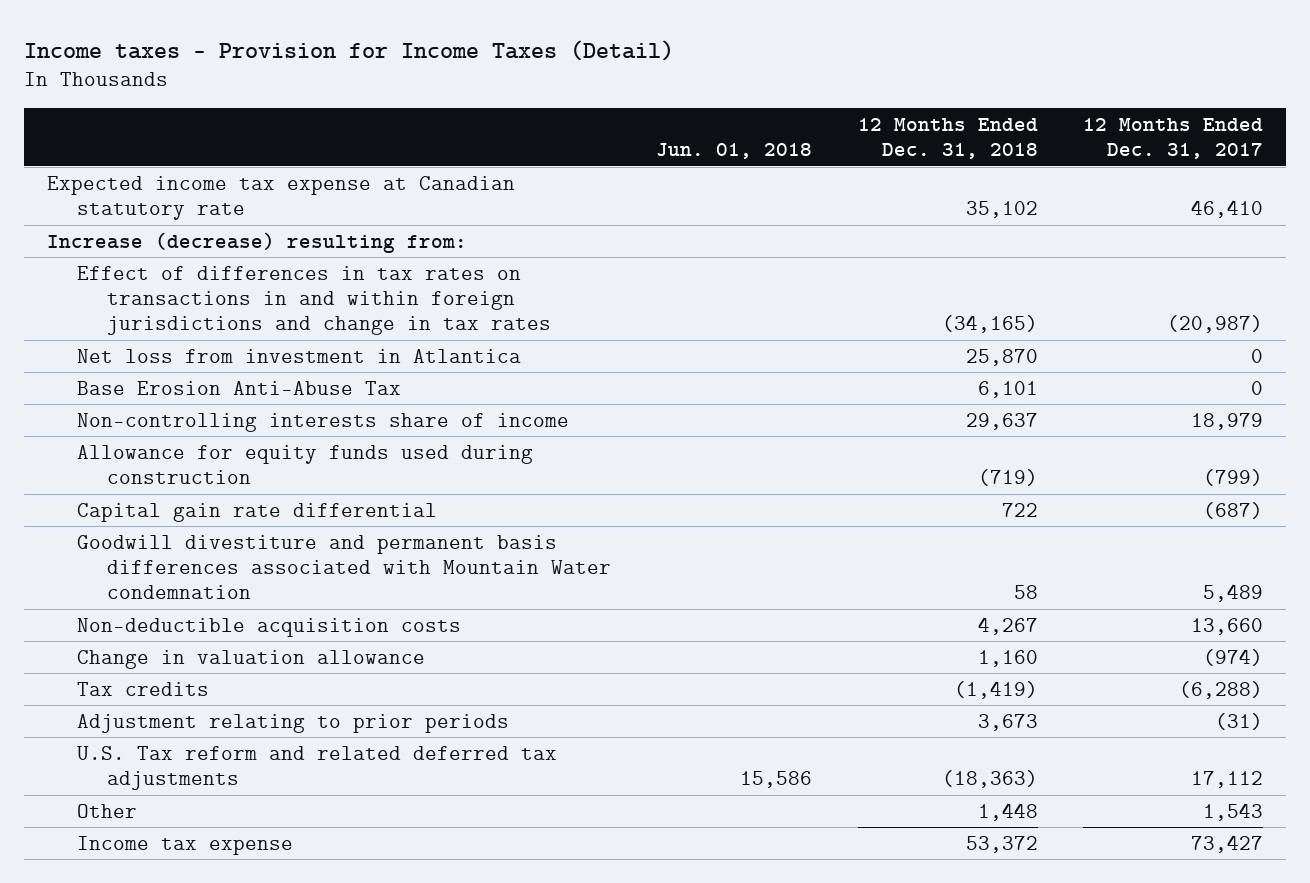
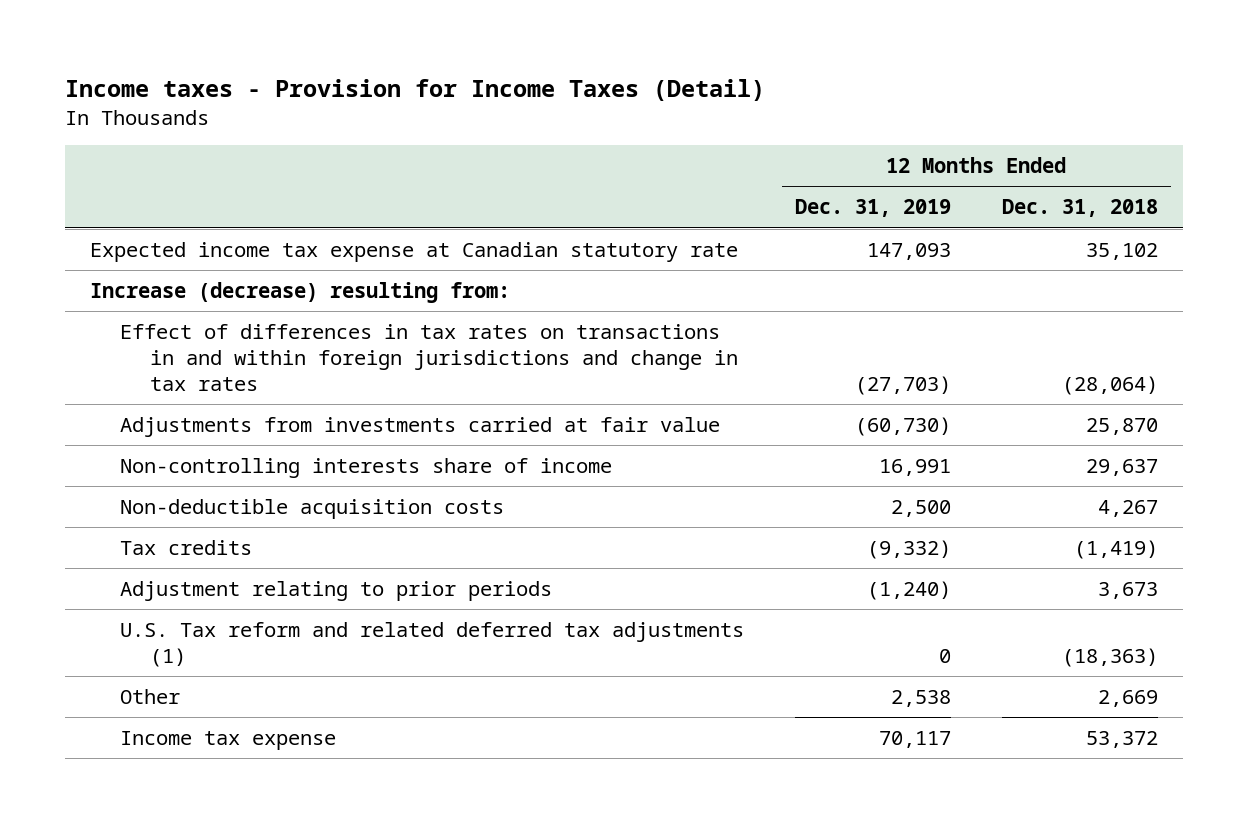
[656,142,813,159] Jun. 01, 2018 -> none
[1083,117,1264,159] 12 Months Ended Dec. 31, 2017 -> none
none -> [795,199,952,218] Dec. 31, 2019
[76,380,401,395] Base Erosion Anti-Abuse Tax -> none
[941,315,1038,334] (34,165) -> [1061,376,1158,396] (28,064)
[76,348,521,363] Net loss from investment in Atlantica -> [120,417,721,438] Adjustments from investments carried at fair value
[76,444,533,484] Allowance for equity funds used during construction -> none
[76,502,437,522] Capital gain rate differential -> none
[76,534,611,600] Goodwill divestiture and permanent basis differences associated with Mountain Water condemnation -> none
[76,649,425,669] Change in valuation allowance -> none
[76,745,557,790] U.S. Tax reform and related deferred tax adjustments -> [120,622,745,668] U.S. Tax reform and related deferred tax adjustments (1)
[977,802,1038,821] 1,448 -> [1097,690,1158,708] 2,669

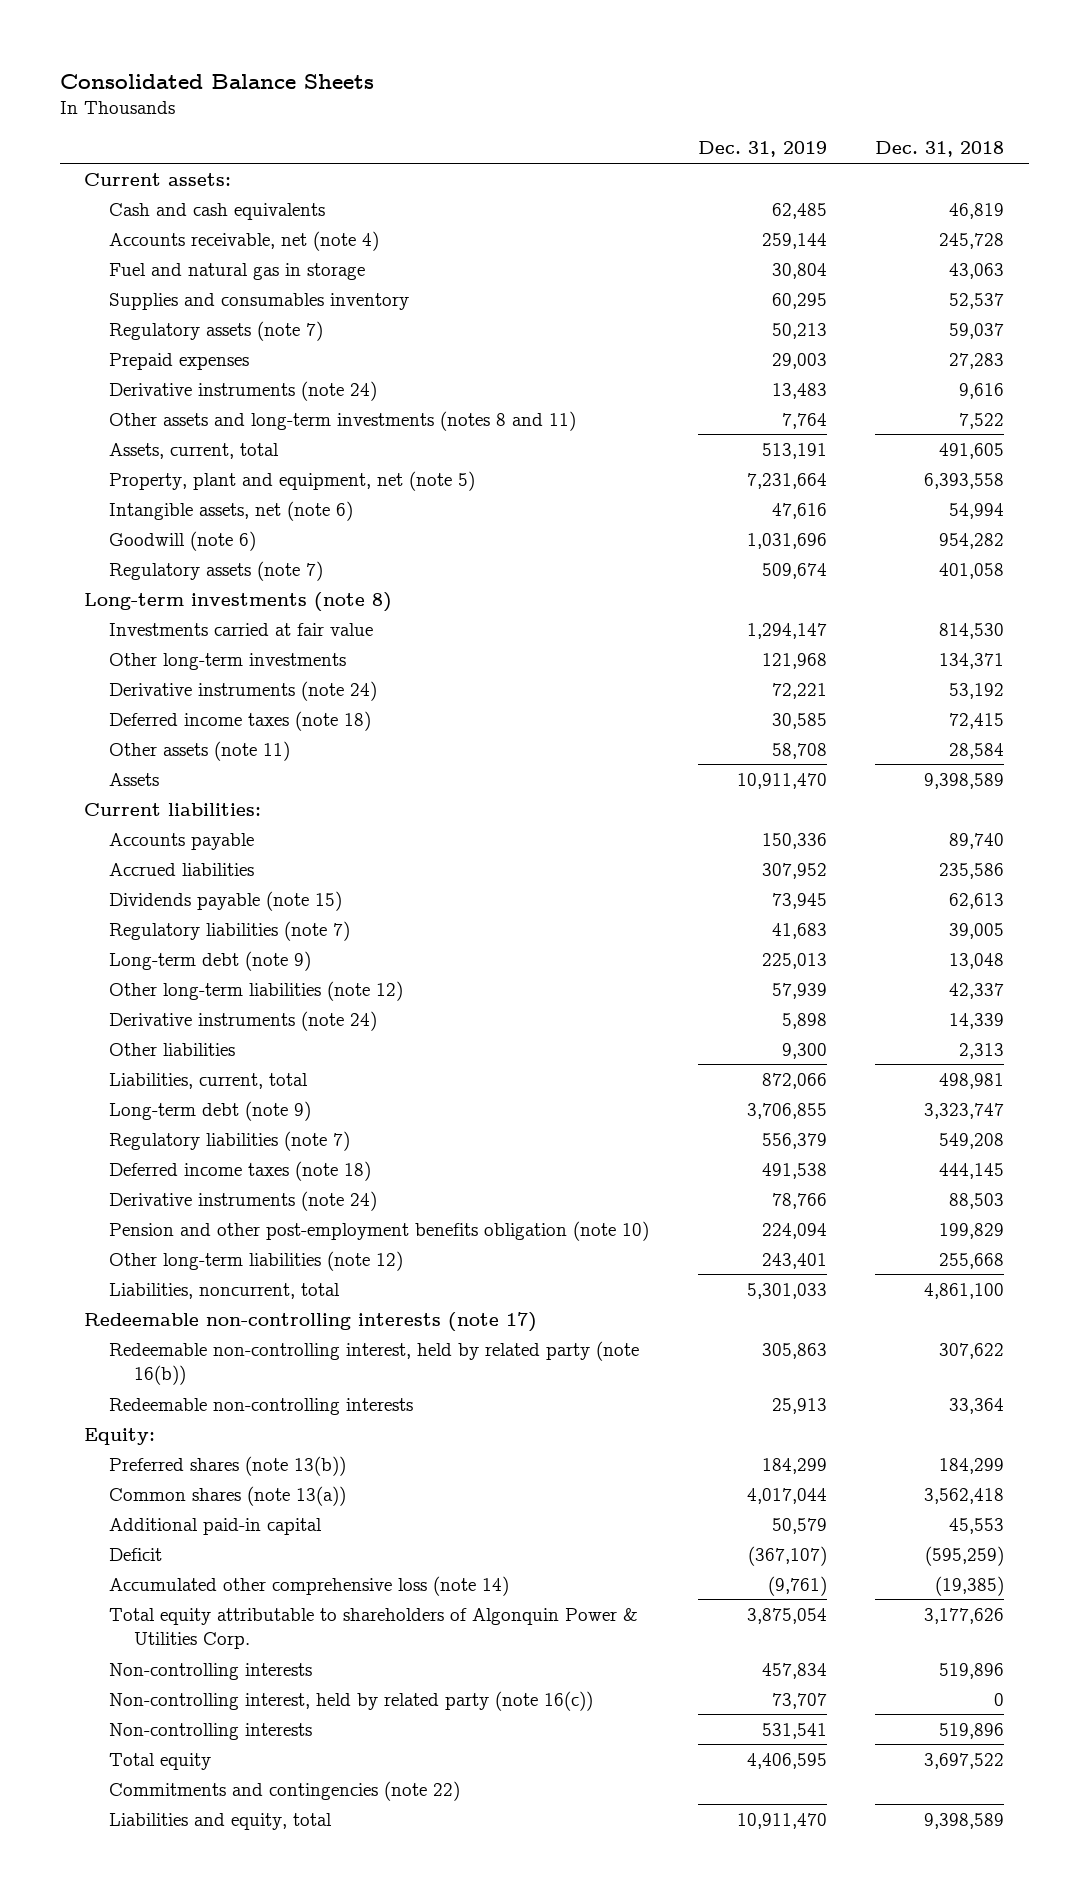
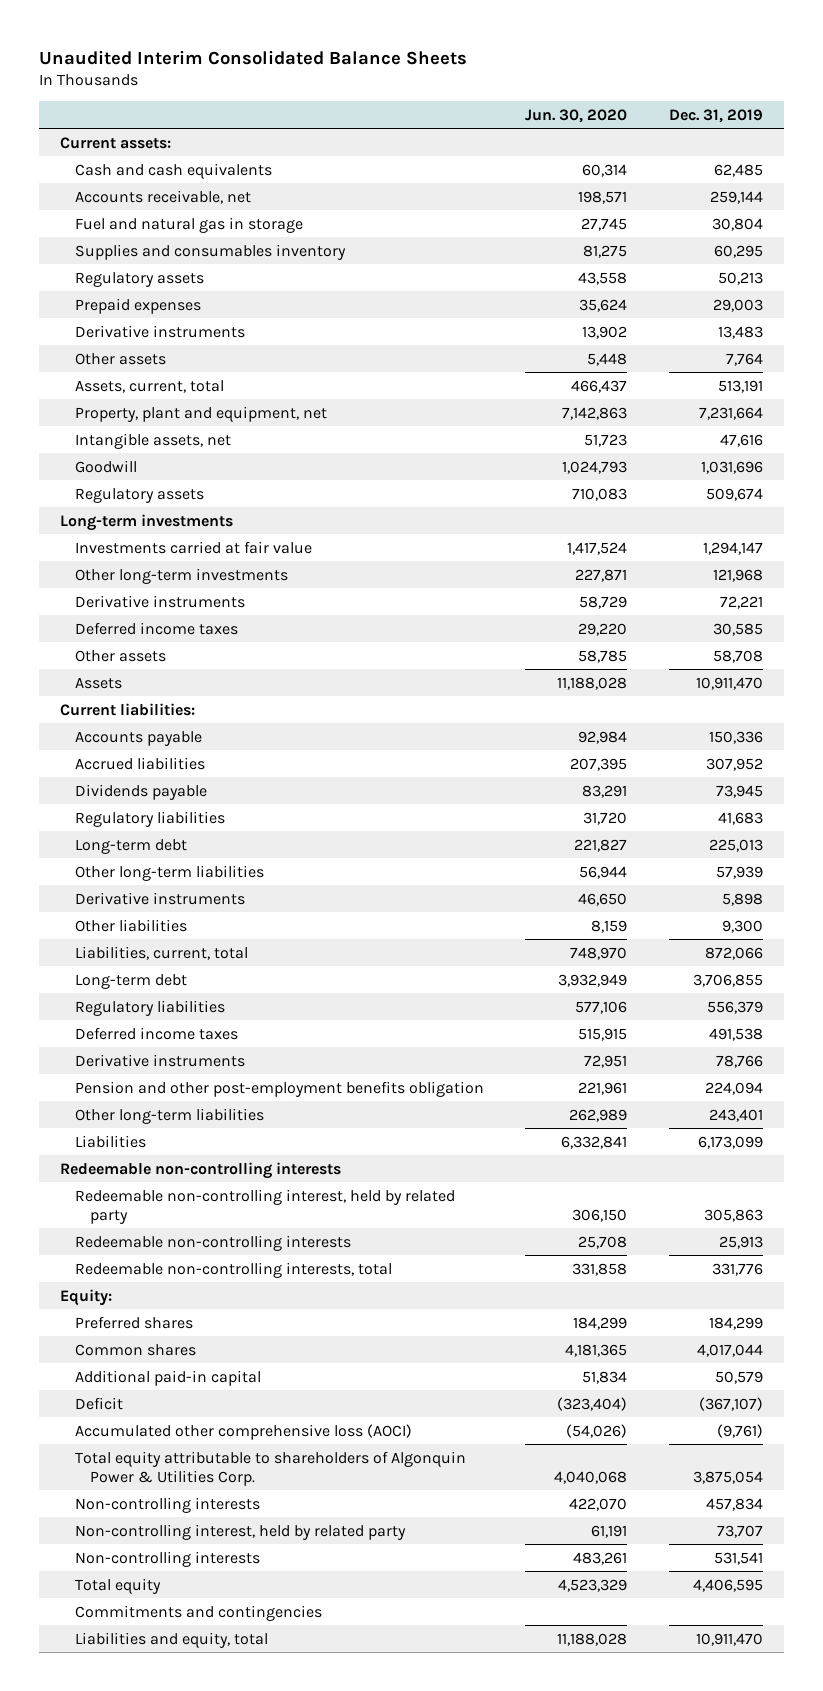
[60,74,375,90] Consolidated Balance Sheets -> [38,49,467,65] Unaudited Interim Consolidated Balance Sheets
[875,141,1005,158] Dec. 31, 2018 -> none
none -> [525,108,628,123] Jun. 30, 2020
[109,230,380,251] Accounts receivable, net (note 4) -> [74,189,251,204] Accounts receivable, net
[109,320,324,341] Regulatory assets (note 7) -> [74,271,204,287] Regulatory assets
[109,380,378,401] Derivative instruments (note 24) -> [74,324,245,338] Derivative instruments
[109,410,577,431] Other assets and long-term investments (notes 8 and 11) -> [74,352,166,365] Other assets
[109,470,476,491] Property, plant and equipment, net (note 5) -> [74,405,327,422] Property, plant and equipment, net
[109,500,354,521] Intangible assets, net (note 6) -> [74,432,231,449] Intangible assets, net
[109,530,257,551] Goodwill (note 6) -> [74,459,137,473] Goodwill
[109,560,324,581] Regulatory assets (note 7) -> [74,487,204,503] Regulatory assets
[84,591,393,612] Long-term investments (note 8) -> [59,513,233,531] Long-term investments
[109,680,378,701] Derivative instruments (note 24) -> [74,594,245,608] Derivative instruments
[109,710,372,731] Deferred income taxes (note 18) -> [74,621,238,635] Deferred income taxes
[109,740,291,761] Other assets (note 11) -> [74,649,166,662] Other assets
[109,890,343,911] Dividends payable (note 15) -> [74,783,207,800] Dividends payable
[109,920,351,941] Regulatory liabilities (note 7) -> [74,810,225,827] Regulatory liabilities
[109,950,312,971] Long-term debt (note 9) -> [74,838,187,854] Long-term debt
[109,980,404,1001] Other long-term liabilities (note 12) -> [74,864,264,881] Other long-term liabilities
[109,1010,378,1031] Derivative instruments (note 24) -> [74,891,245,905] Derivative instruments
[109,1282,341,1299] Liabilities, noncurrent, total -> none
[109,1100,312,1121] Long-term debt (note 9) -> [74,973,187,989] Long-term debt
[109,1130,351,1151] Regulatory liabilities (note 7) -> [74,999,225,1016] Regulatory liabilities
[109,1160,372,1181] Deferred income taxes (note 18) -> [74,1026,238,1040] Deferred income taxes
[109,1190,378,1211] Derivative instruments (note 24) -> [74,1053,245,1067] Derivative instruments
[109,1220,650,1241] Pension and other post-employment benefits obligation (note 10) -> [74,1080,484,1097] Pension and other post-employment benefits obligation
[109,1250,404,1271] Other long-term liabilities (note 12) -> [74,1107,264,1124] Other long-term liabilities
none -> [74,1134,146,1148] Liabilities
[84,1311,538,1332] Redeemable non-controlling interests (note 17) -> [59,1161,341,1179] Redeemable non-controlling interests
[109,1340,640,1385] Redeemable non-controlling interest, held by related party (note 16(b)) -> [74,1188,455,1224] Redeemable non-controlling interest, held by related party
none -> [74,1261,392,1278] Redeemable non-controlling interests, total
[109,1455,347,1476] Preferred shares (note 13(b)) -> [74,1315,193,1329] Preferred shares
[109,1485,347,1506] Common shares (note 13(a)) -> [74,1343,196,1356] Common shares
[109,1575,510,1596] Accumulated other comprehensive loss (note 14) -> [74,1423,412,1440] Accumulated other comprehensive loss (AOCI)
[109,1690,594,1711] Non-controlling interest, held by related party (note 16(c)) -> [74,1523,406,1540] Non-controlling interest, held by related party
[109,1780,461,1801] Commitments and contingencies (note 22) -> [74,1604,322,1621] Commitments and contingencies

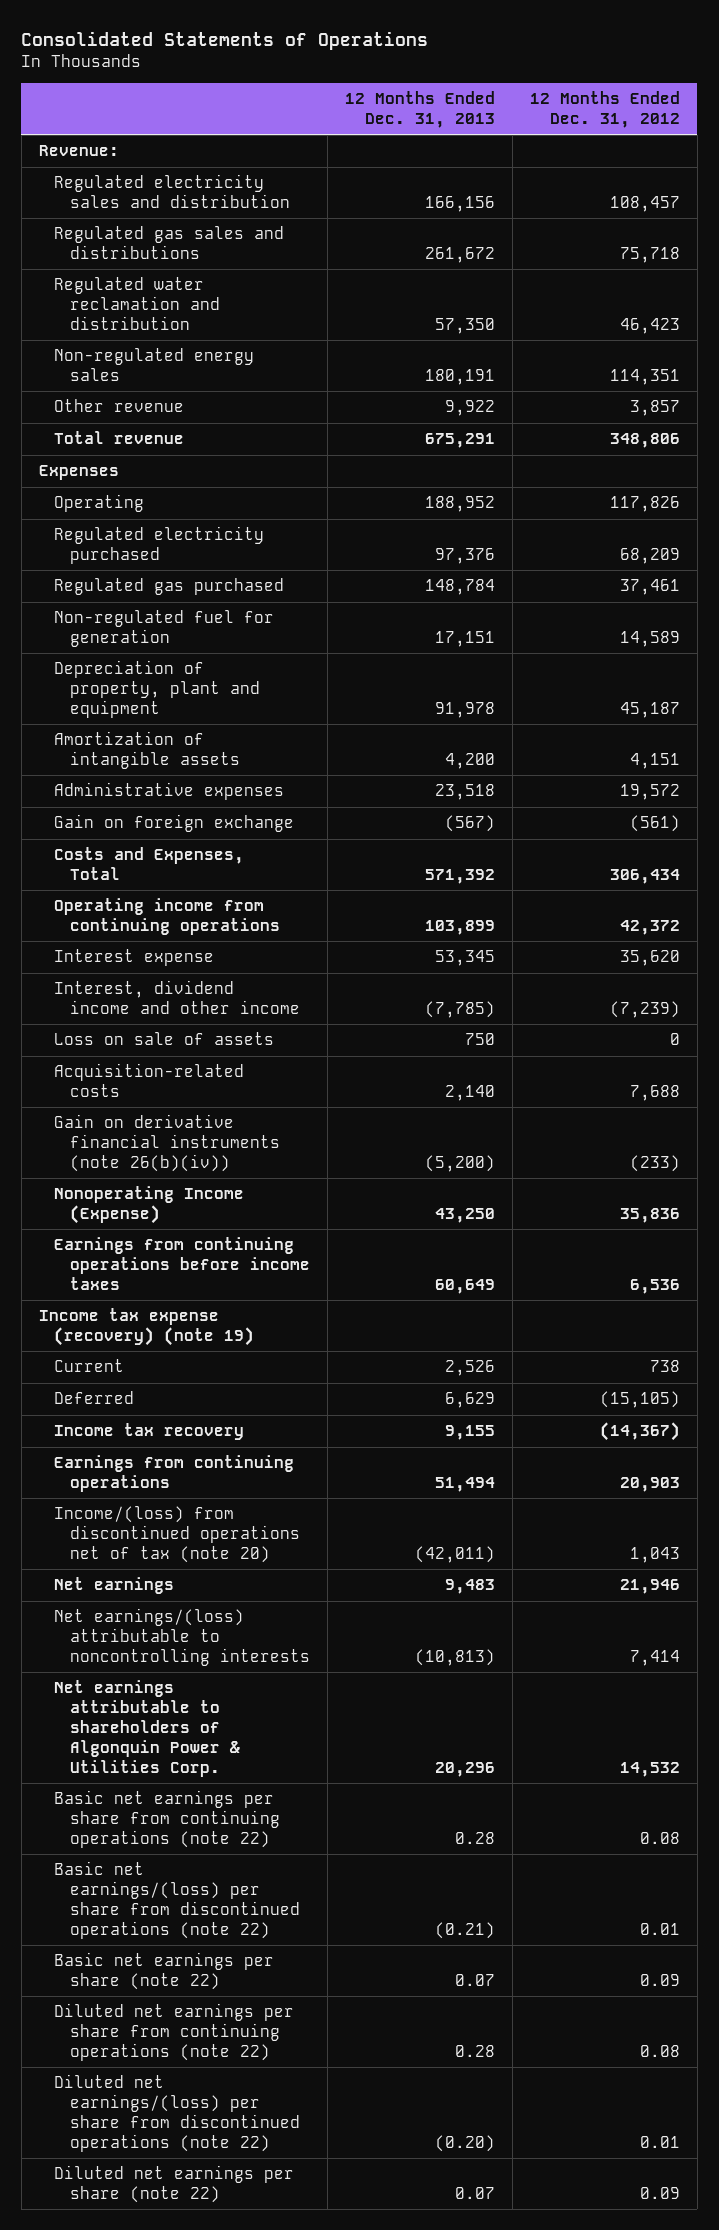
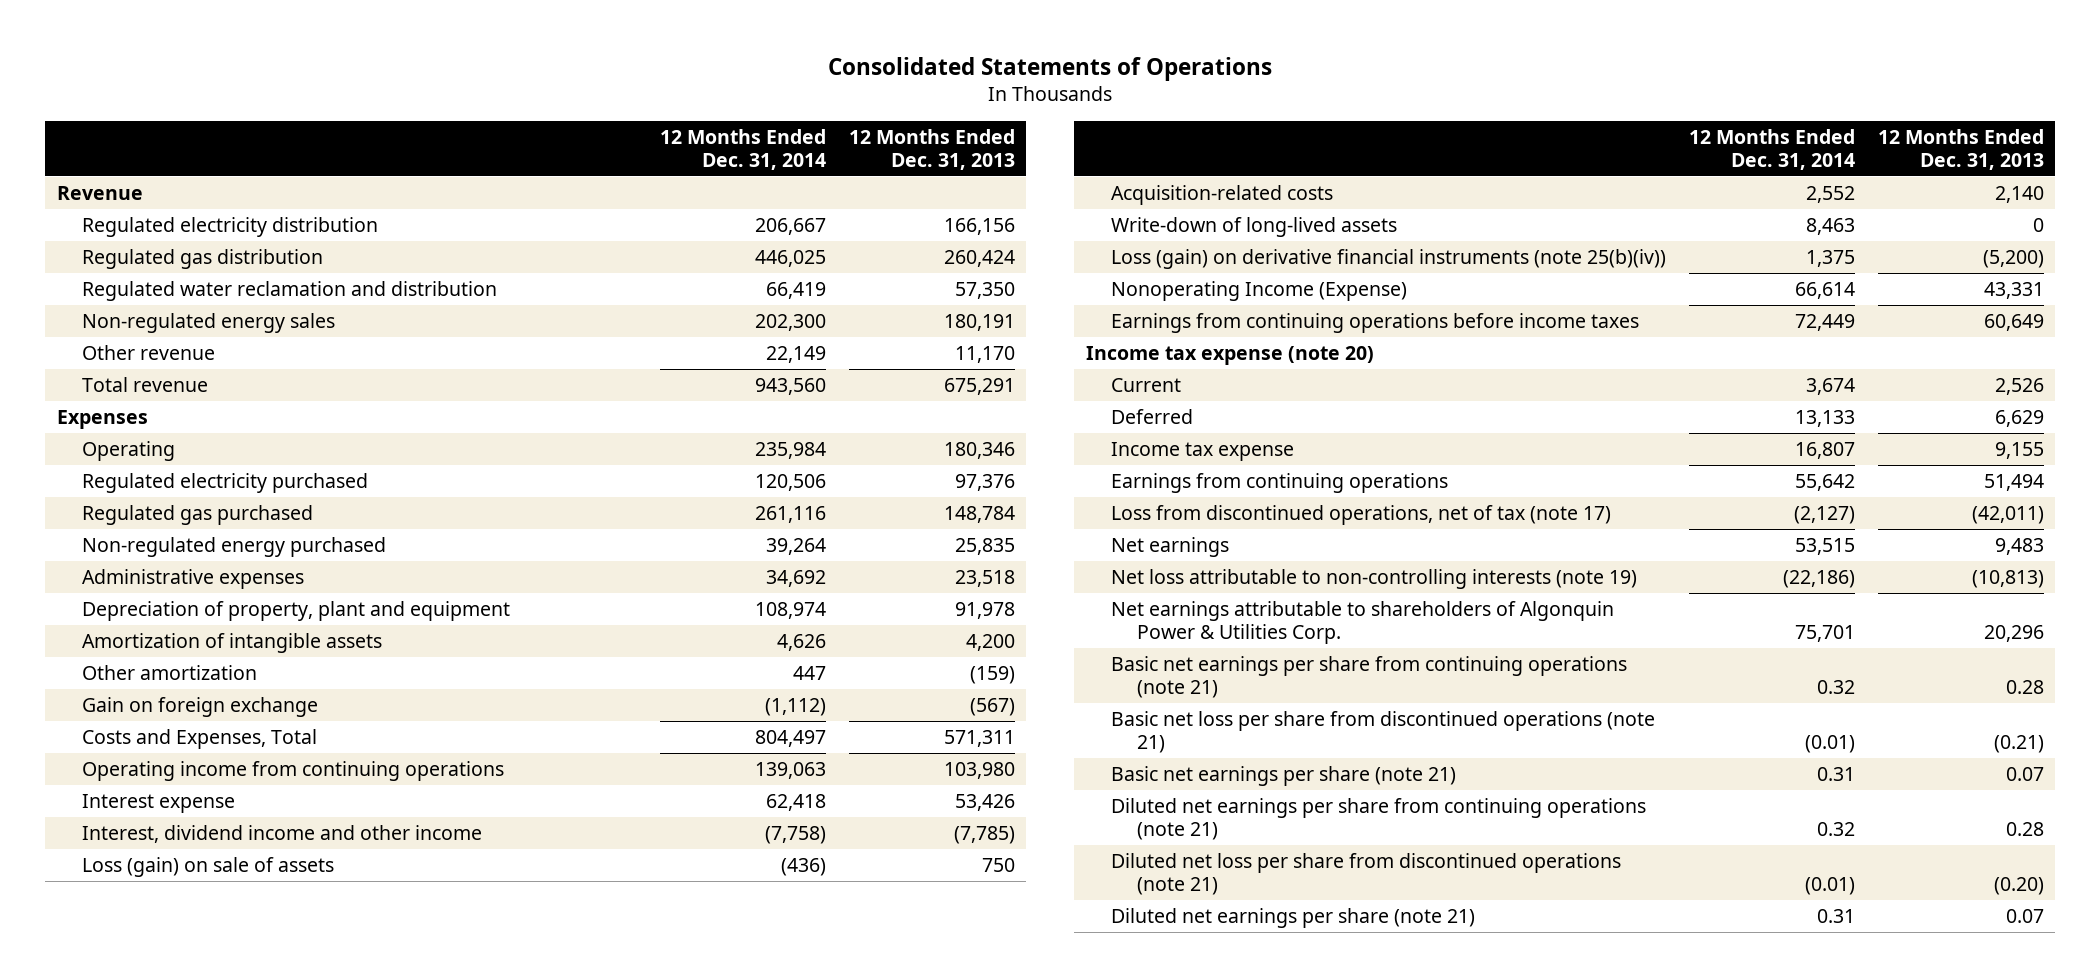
[529,91,680,128] 12 Months Ended Dec. 31, 2012 -> none
none -> [659,128,826,170] 12 Months Ended Dec. 31, 2014
[38,145,119,157] Revenue: -> [56,186,143,201] Revenue
[54,174,290,209] Regulated electricity sales and distribution -> [81,217,378,238] Regulated electricity distribution
[54,226,285,260] Regulated gas sales and distributions -> [81,249,323,270] Regulated gas distribution
[424,247,495,264] 261,672 -> [943,250,1015,268] 260,424
[444,400,495,417] 9,922 -> [954,346,1015,364] 11,170
[424,496,495,513] 188,952 -> [943,442,1015,460] 180,346
[54,610,275,648] Non-regulated fuel for generation -> [81,537,386,558] Non-regulated energy purchased
[434,631,495,648] 17,151 -> [954,538,1015,556] 25,835
[54,782,285,801] Administrative expenses -> [81,569,304,590] Administrative expenses
none -> [81,665,257,681] Other amortization
[424,869,495,885] 571,392 -> [943,730,1015,748] 571,311
[424,920,495,936] 103,899 -> [943,762,1015,780] 103,980
[434,950,495,967] 53,345 -> [954,794,1015,812] 53,426
[54,1032,275,1046] Loss on sale of assets -> [81,857,334,878] Loss (gain) on sale of assets
none -> [1111,217,1398,238] Write-down of long-lived assets
[54,1114,280,1172] Gain on derivative financial instruments (note 26(b)(iv)) -> [1111,249,1667,270] Loss (gain) on derivative financial instruments (note 25(b)(iv))
[434,1208,495,1224] 43,250 -> [1983,282,2044,300] 43,331
[38,1308,255,1347] Income tax expense (recovery) (note 19) -> [1085,346,1374,366] Income tax expense (note 20)
[54,1423,245,1441] Income tax recovery -> [1111,442,1295,462] Income tax expense
[54,1506,300,1563] Income/(loss) from discontinued operations net of tax (note 20) -> [1111,505,1612,526] Loss from discontinued operations, net of tax (note 17)
[54,1608,310,1666] Net earnings/(loss) attributable to noncontrolling interests -> [1111,569,1638,590] Net loss attributable to non-controlling interests (note 19)
[54,1790,280,1848] Basic net earnings per share from continuing operations (note 22) -> [1111,656,1628,698] Basic net earnings per share from continuing operations (note 21)
[54,1861,300,1939] Basic net earnings/(loss) per share from discontinued operations (note 22) -> [1111,711,1656,753] Basic net loss per share from discontinued operations (note 21)
[54,1952,275,1991] Basic net earnings per share (note 22) -> [1111,766,1457,787] Basic net earnings per share (note 21)
[54,2003,295,2061] Diluted net earnings per share from continuing operations (note 22) -> [1111,798,1647,840] Diluted net earnings per share from continuing operations (note 21)
[54,2074,300,2152] Diluted net earnings/(loss) per share from discontinued operations (note 22) -> [1111,853,1622,895] Diluted net loss per share from discontinued operations (note 21)
[54,2165,295,2204] Diluted net earnings per share (note 22) -> [1111,908,1476,929] Diluted net earnings per share (note 21)

